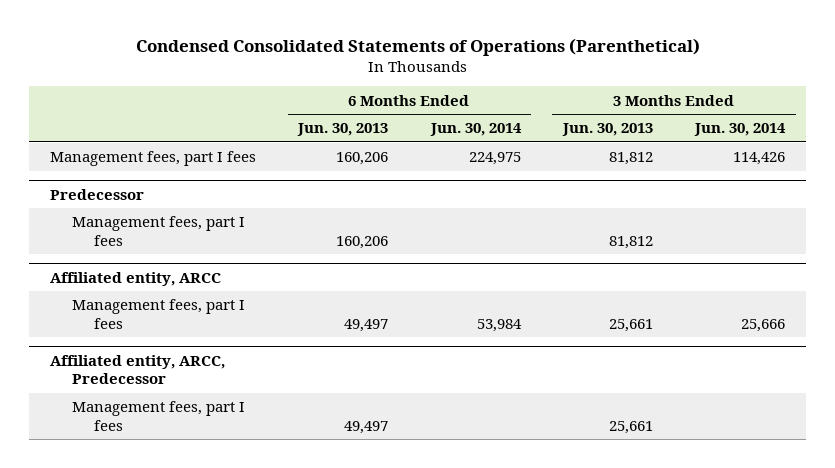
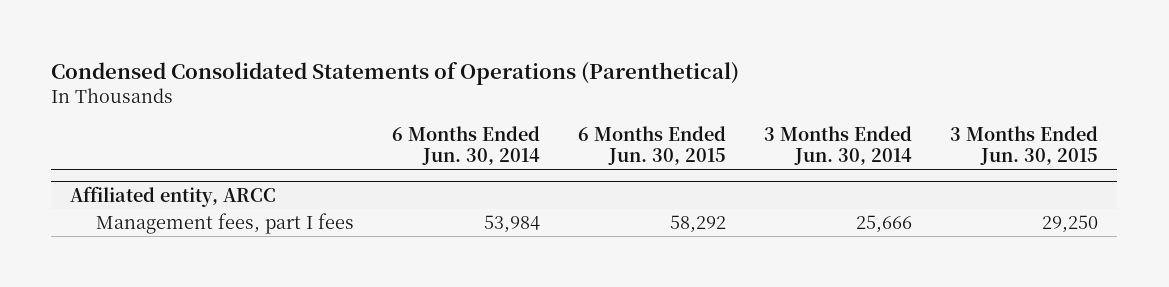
[297,123,389,137] Jun. 30, 2013 -> none
[561,123,653,137] Jun. 30, 2013 -> none
none -> [578,126,727,166] 6 Months Ended Jun. 30, 2015
none -> [950,126,1099,166] 3 Months Ended Jun. 30, 2015
[49,151,256,167] Management fees, part I fees -> none
[49,188,144,200] Predecessor -> none
[72,216,246,246] Management fees, part I fees -> none
[49,354,225,385] Affiliated entity, ARCC, Predecessor -> none
[72,401,246,431] Management fees, part I fees -> none

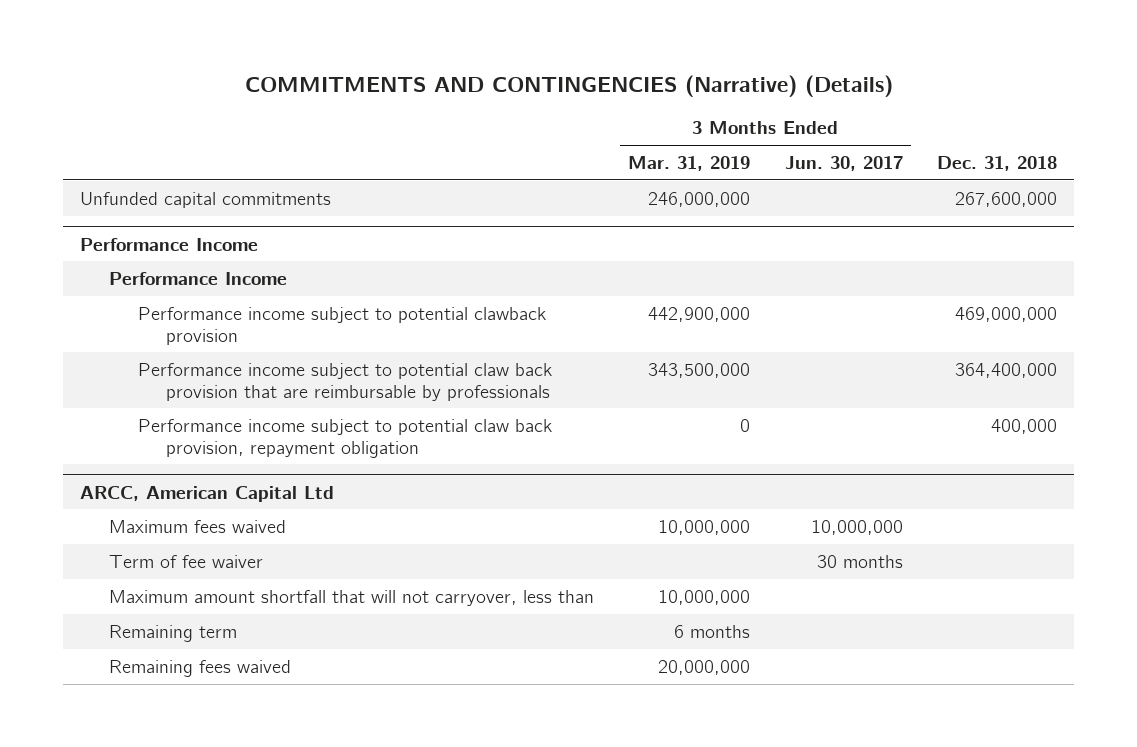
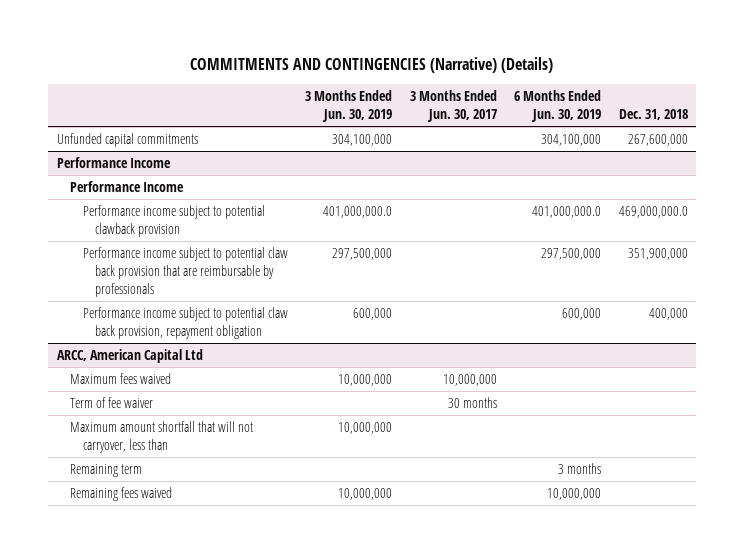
[628,155,751,171] Mar. 31, 2019 -> none
none -> [305,90,393,123] 3 Months Ended Jun. 30, 2019
none -> [514,90,602,123] 6 Months Ended Jun. 30, 2019
[955,306,1058,322] 469,000,000 -> [618,205,688,218] 469,000,000.0
[955,362,1058,378] 364,400,000 -> [627,247,688,260] 351,900,000

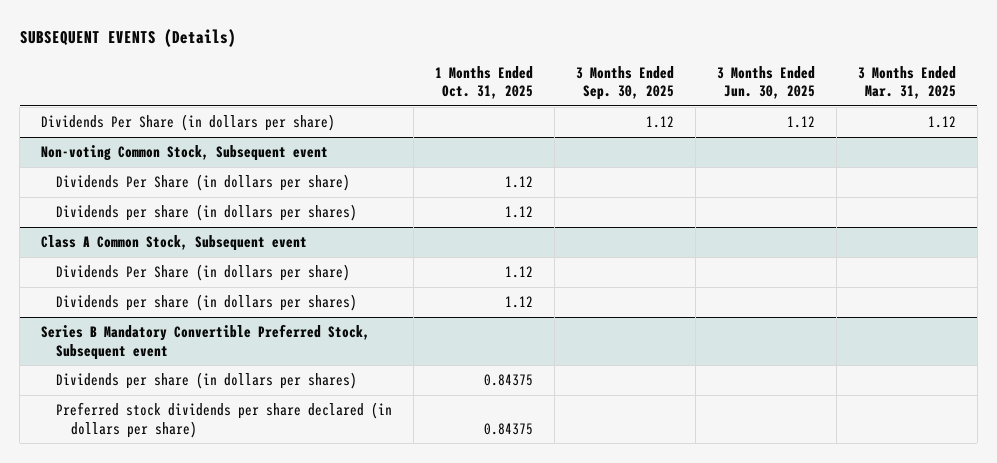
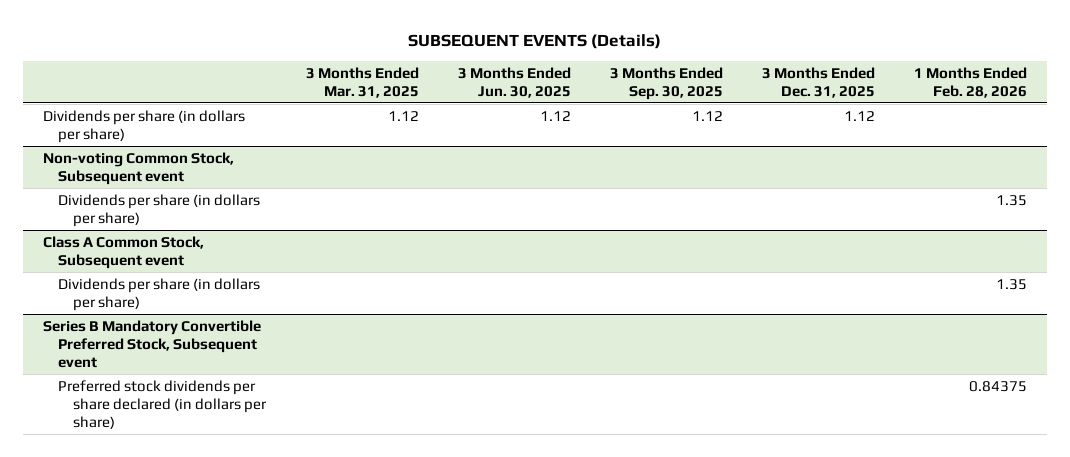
[435,65,534,100] 1 Months Ended Oct. 31, 2025 -> none
none -> [762,66,876,98] 3 Months Ended Dec. 31, 2025
none -> [914,66,1028,98] 1 Months Ended Feb. 28, 2026
[41,114,336,132] Dividends Per Share (in dollars per share) -> [42,109,245,143] Dividends per share (in dollars per share)
[56,204,358,222] Dividends per share (in dollars per shares) -> none
[56,174,351,192] Dividends Per Share (in dollars per share) -> [58,193,261,227] Dividends per share (in dollars per share)
[56,294,358,312] Dividends per share (in dollars per shares) -> none
[56,264,351,282] Dividends Per Share (in dollars per share) -> [58,277,261,311] Dividends per share (in dollars per share)
[56,372,358,390] Dividends per share (in dollars per shares) -> none

